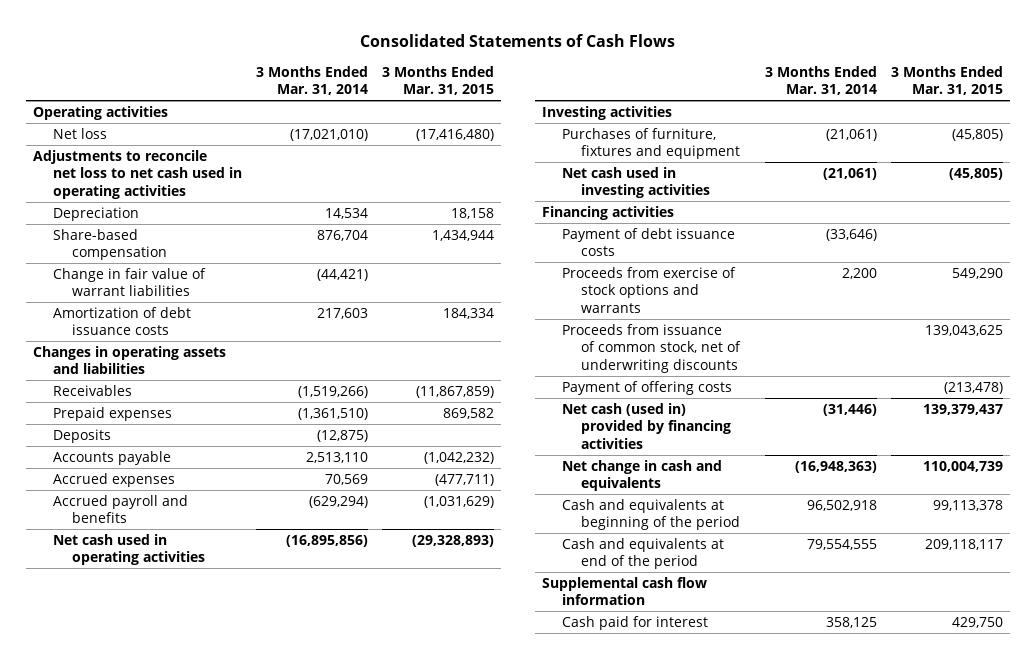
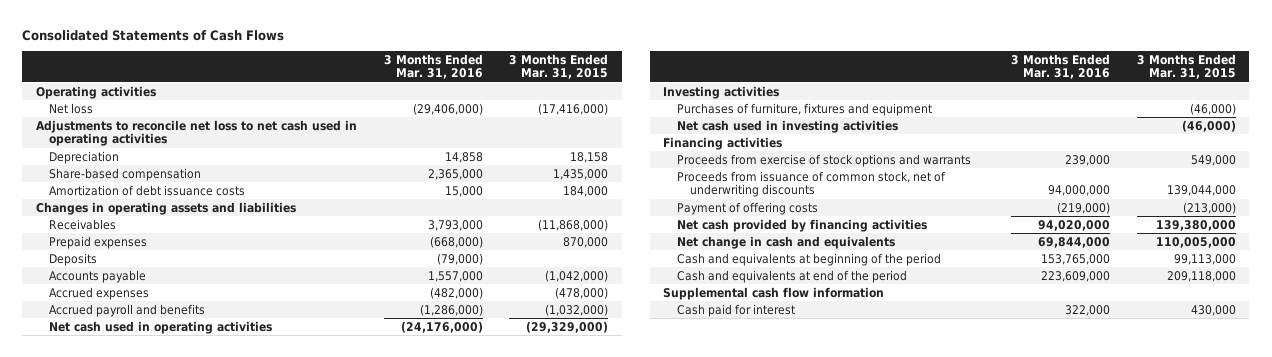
[255,65,368,96] 3 Months Ended Mar. 31, 2014 -> none
none -> [383,53,483,80] 3 Months Ended Mar. 31, 2016
[415,128,494,141] (17,416,480) -> [538,102,609,115] (17,416,000)
[52,267,206,297] Change in fair value of warrant liabilities -> none
[431,229,494,241] 1,434,944 -> [553,168,609,180] 1,435,000
[442,307,494,319] 184,334 -> [563,185,609,197] 184,000
[415,385,494,398] (11,867,859) -> [538,218,609,231] (11,868,000)
[442,407,494,419] 869,582 -> [563,236,609,248] 870,000
[423,451,494,464] (1,042,232) -> [545,269,609,282] (1,042,000)
[434,473,494,486] (477,711) -> [555,286,609,299] (478,000)
[423,495,494,508] (1,031,629) -> [545,303,609,316] (1,032,000)
[411,534,494,547] (29,328,893) -> [526,320,609,333] (29,329,000)
[951,128,1003,141] (45,805) -> [1189,102,1236,115] (46,000)
[948,167,1003,180] (45,805) -> [1181,119,1236,132] (46,000)
[561,227,735,257] Payment of debt issuance costs -> none
[951,267,1003,279] 549,290 -> [1190,154,1236,166] 549,000
[924,324,1003,336] 139,043,625 -> [1166,185,1236,197] 139,044,000
[943,381,1003,394] (213,478) -> [1182,201,1236,214] (213,000)
[561,402,732,449] Net cash (used in) provided by financing activities -> [676,218,927,232] Net cash provided by financing activities
[922,403,1003,415] 139,379,437 -> [1155,219,1236,231] 139,380,000
[922,460,1003,472] 110,004,739 -> [1155,236,1236,248] 110,005,000
[932,499,1003,511] 99,113,378 -> [1173,253,1236,265] 99,113,000
[924,538,1003,550] 209,118,117 -> [1166,270,1236,282] 209,118,000
[951,616,1003,628] 429,750 -> [1190,304,1236,316] 430,000

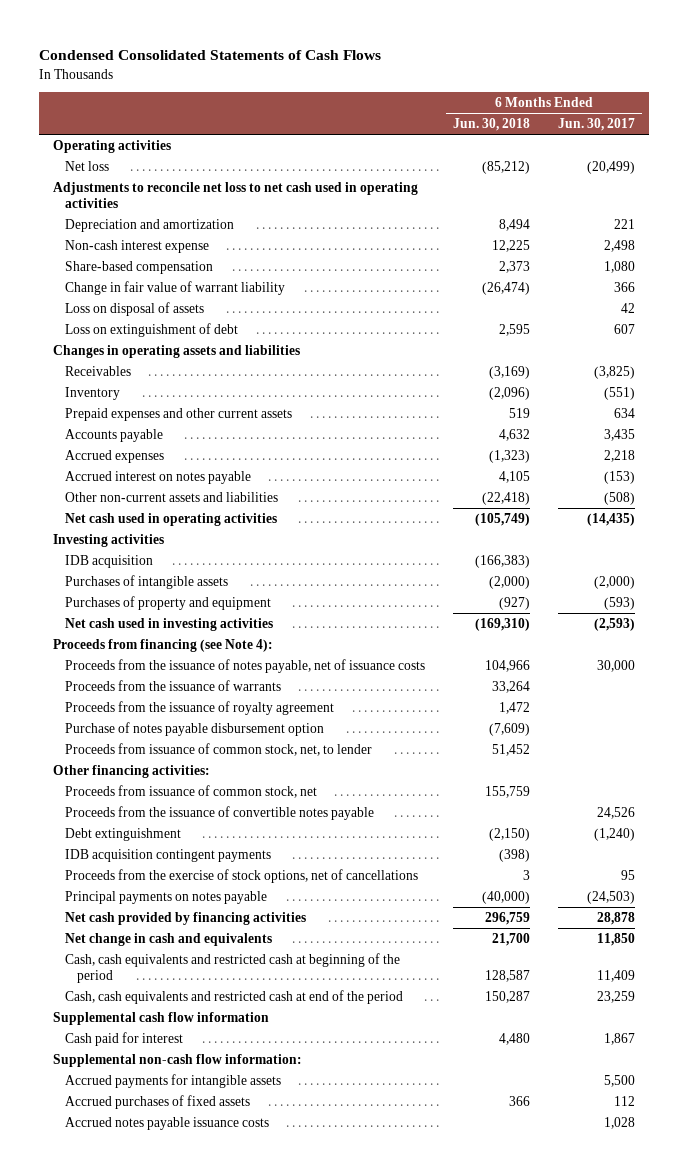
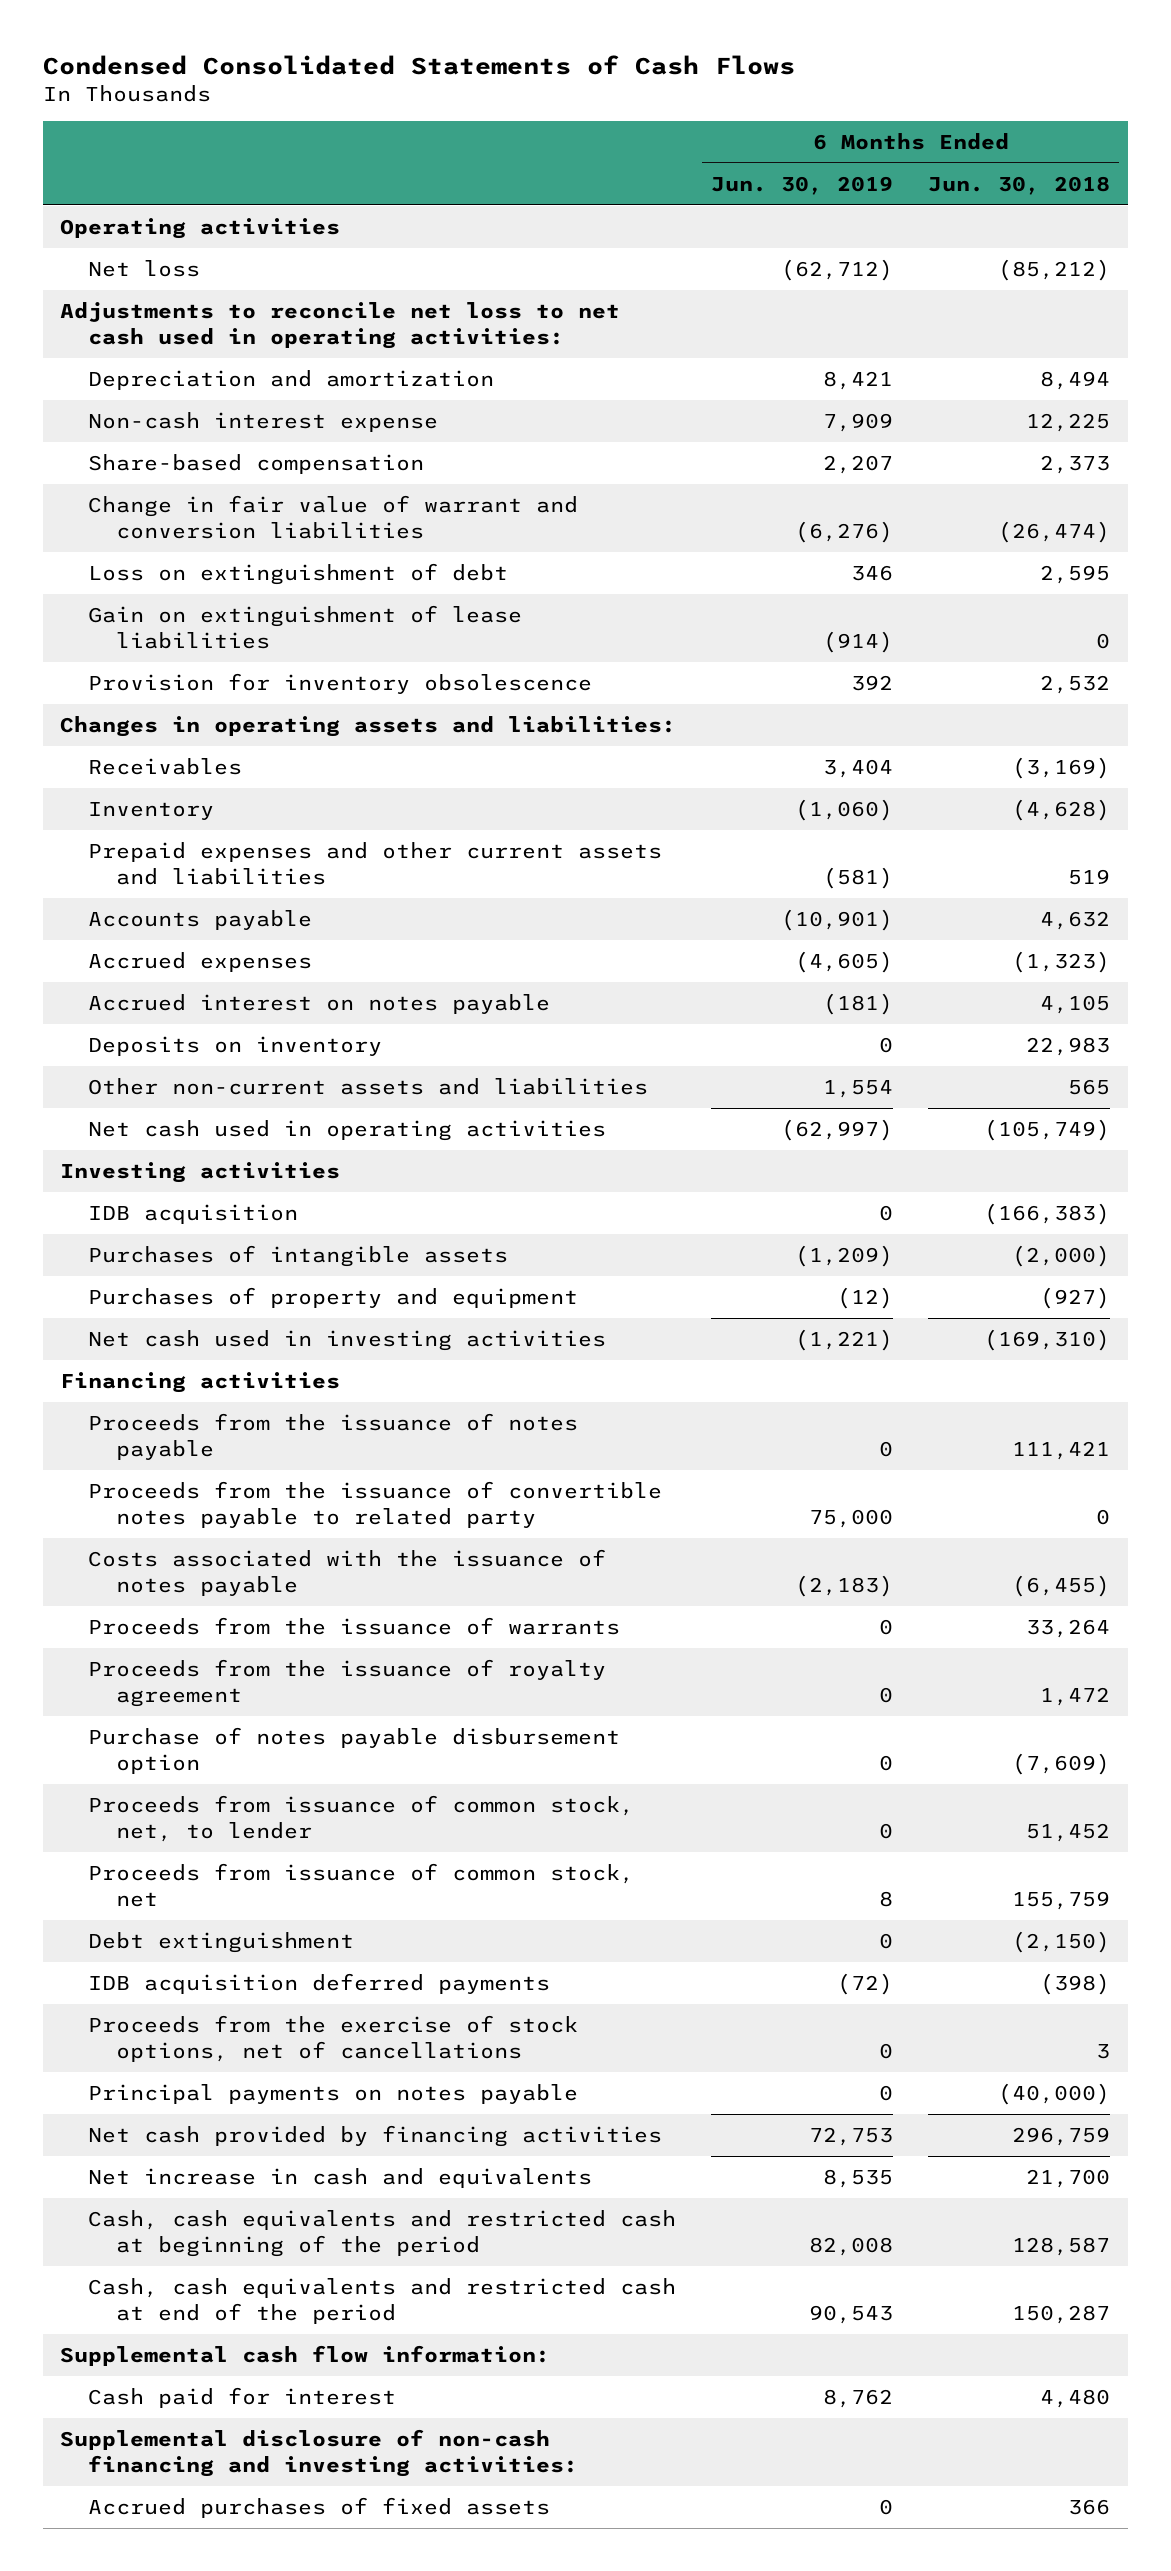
[557,118,635,132] Jun. 30, 2017 -> none
none -> [711,175,894,195] Jun. 30, 2019
[52,181,418,209] Adjustments to reconcile net loss to net cash used in operating activities -> [60,302,621,349] Adjustments to reconcile net loss to net cash used in operating activities:
[65,301,205,316] Loss on disposal of assets -> none
[65,280,286,295] Change in fair value of warrant liability -> [87,495,578,539] Change in fair value of warrant and conversion liabilities
none -> [87,605,522,649] Gain on extinguishment of lease liabilities
none -> [87,673,592,695] Provision for inventory obsolescence
[52,344,300,358] Changes in operating assets and liabilities -> [60,716,677,738] Changes in operating assets and liabilities:
[489,386,531,400] (2,096) -> [1012,799,1111,822] (4,628)
[65,407,293,421] Prepaid expenses and other current assets -> [87,842,662,885] Prepaid expenses and other current assets and liabilities
none -> [87,1036,382,1057] Deposits on inventory
[482,491,531,505] (22,418) -> [1068,1079,1111,1096] 565
[52,638,273,652] Proceeds from financing (see Note 4): -> none
none -> [60,1372,341,1394] Financing activities
[65,658,426,673] Proceeds from the issuance of notes payable, net of issuance costs -> [87,1413,578,1460] Proceeds from the issuance of notes payable
[485,659,531,672] 104,966 -> [1012,1440,1111,1460] 111,421
none -> [87,1481,662,1528] Proceeds from the issuance of convertible notes payable to related party
none -> [87,1549,606,1596] Costs associated with the issuance of notes payable
[52,764,210,778] Other financing activities: -> none
[65,805,375,820] Proceeds from the issuance of convertible notes payable -> none
[65,848,272,862] IDB acquisition contingent payments -> [87,1973,550,1995] IDB acquisition deferred payments
[65,932,273,946] Net change in cash and equivalents -> [87,2168,592,2189] Net increase in cash and equivalents
[52,1011,269,1025] Supplemental cash flow information -> [60,2345,551,2367] Supplemental cash flow information:
[65,1073,282,1088] Accrued payments for intangible assets -> none
[52,1053,302,1067] Supplemental non-cash flow information: -> [60,2429,578,2477] Supplemental disclosure of non-cash financing and investing activities:
[65,1116,270,1130] Accrued notes payable issuance costs -> none

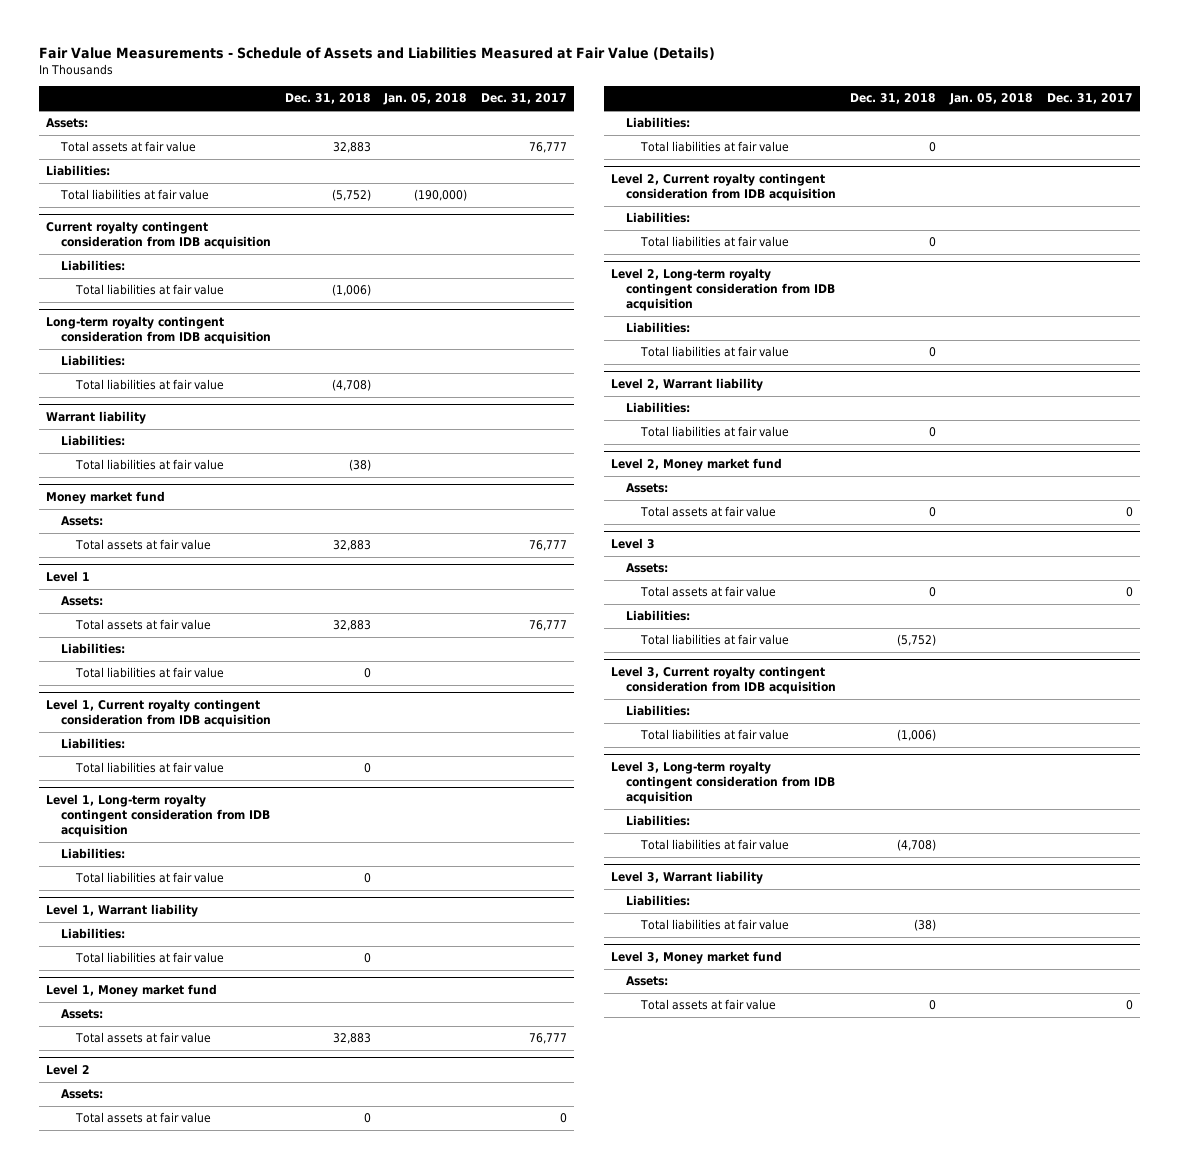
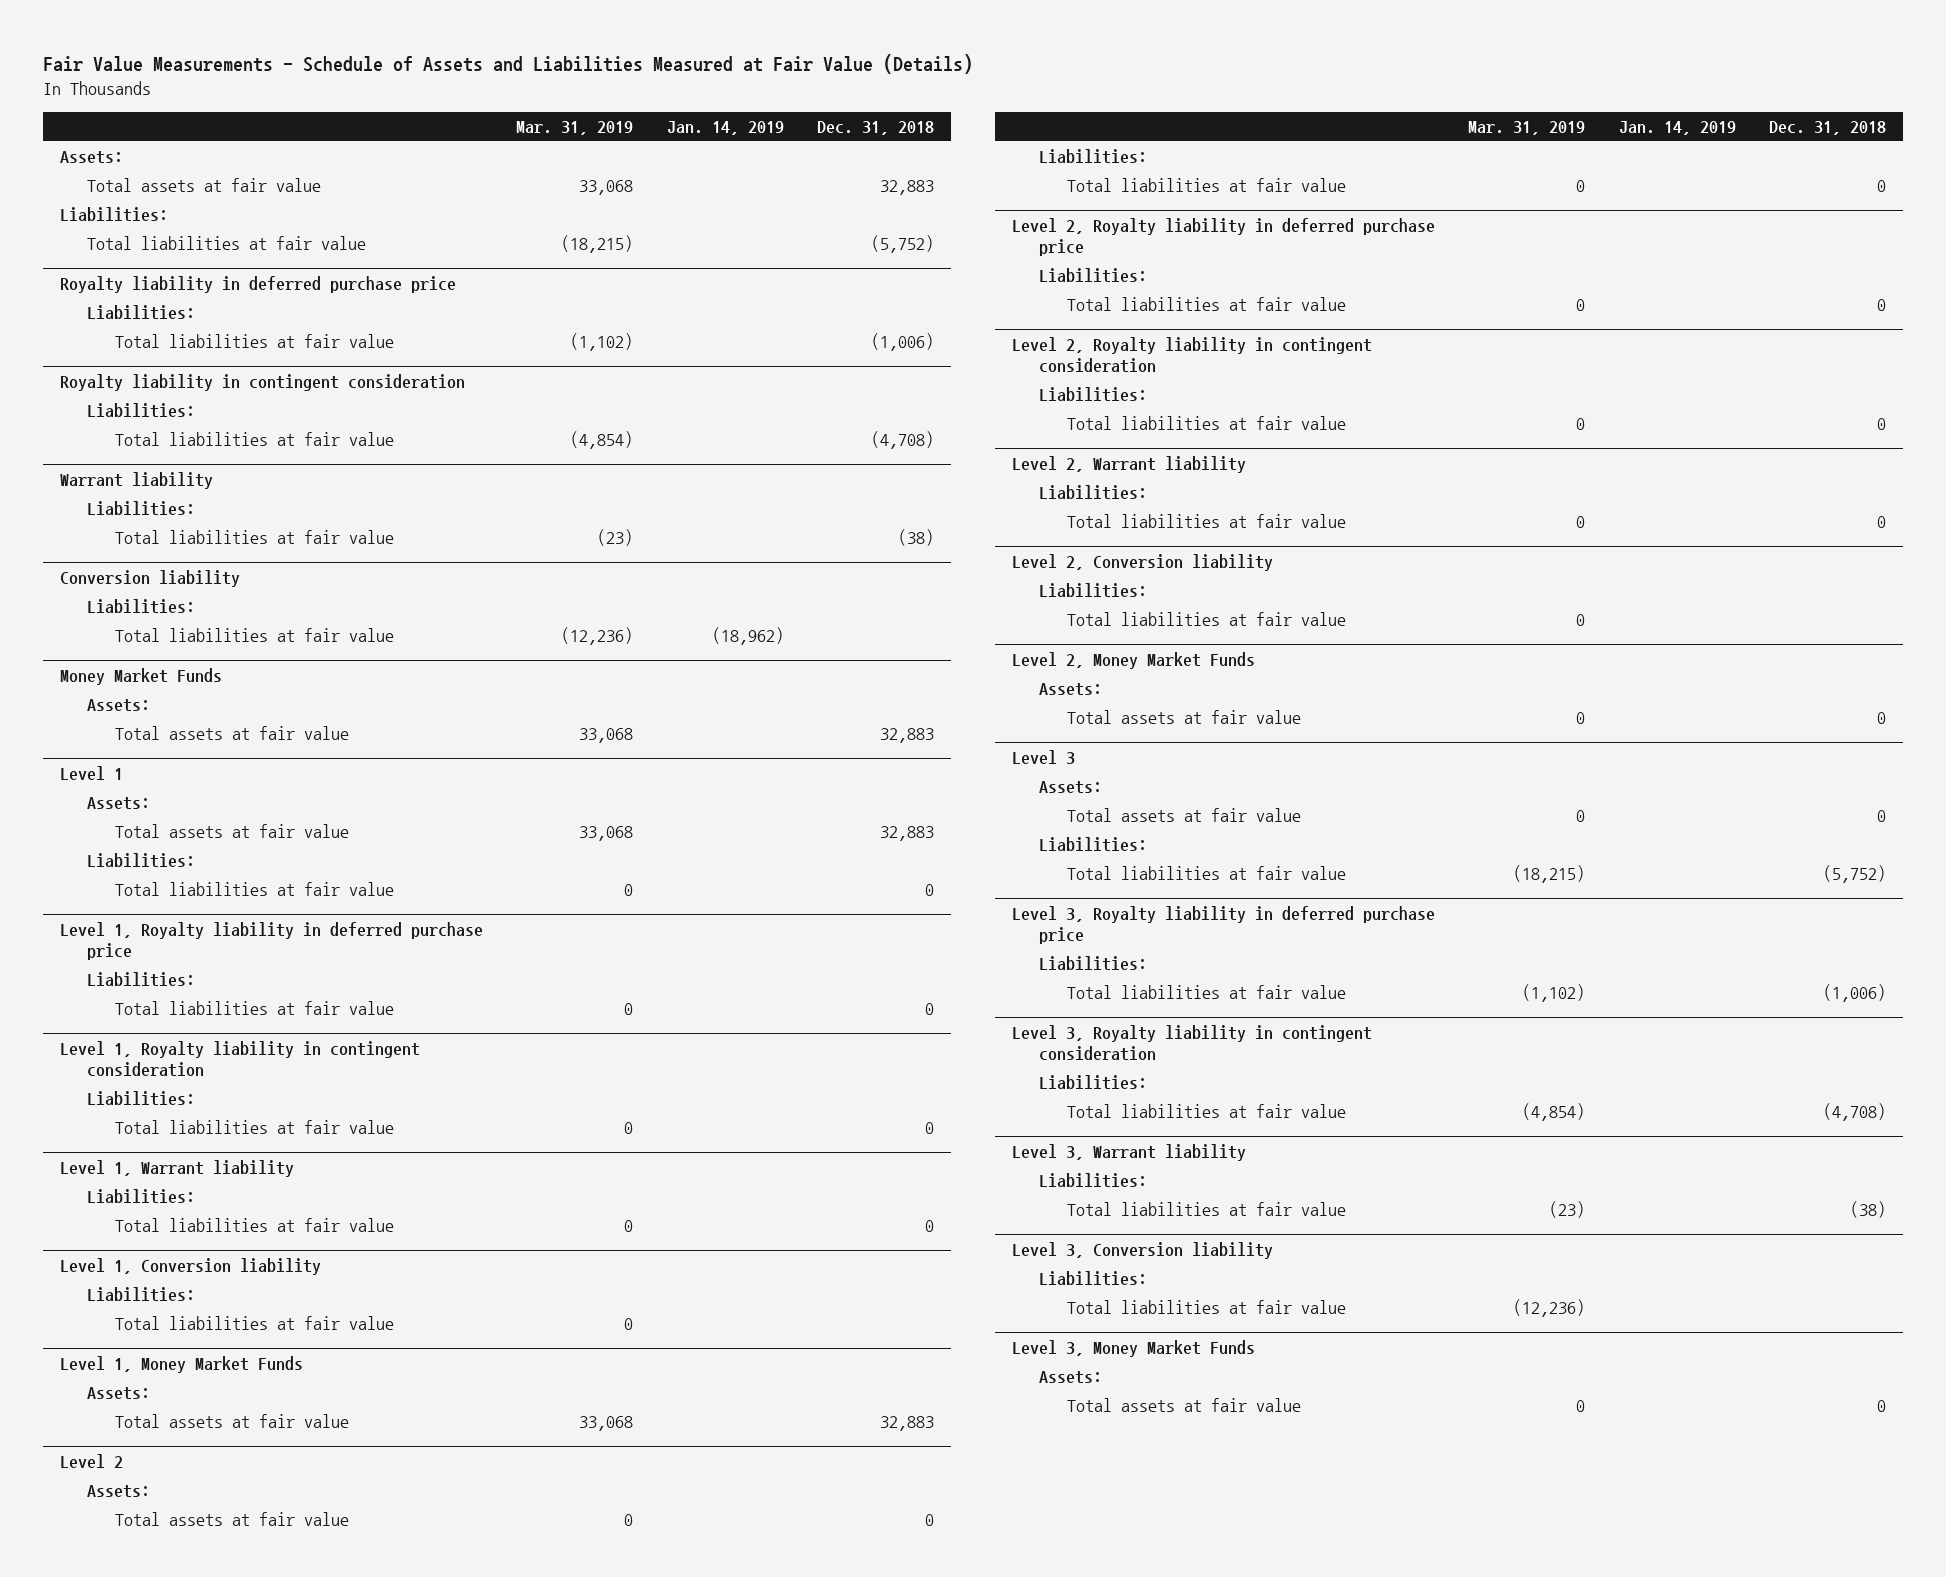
[383,93,468,106] Jan. 05, 2018 -> none
[481,93,568,105] Dec. 31, 2017 -> none
none -> [516,120,634,135] Mar. 31, 2019
none -> [666,120,784,135] Jan. 14, 2019
[45,221,271,250] Current royalty contingent consideration from IDB acquisition -> [59,275,456,293] Royalty liability in deferred purchase price
[45,316,271,345] Long-term royalty contingent consideration from IDB acquisition -> [59,373,465,391] Royalty liability in contingent consideration
none -> [59,569,240,587] Conversion liability
none -> [87,599,196,615] Liabilities:
none -> [115,628,395,643] Total liabilities at fair value
[45,491,165,505] Money market fund -> [59,667,222,685] Money Market Funds
[45,699,271,728] Level 1, Current royalty contingent consideration from IDB acquisition -> none
none -> [59,921,483,960] Level 1, Royalty liability in deferred purchase price
[45,794,270,838] Level 1, Long-term royalty contingent consideration from IDB acquisition -> none
none -> [59,1040,420,1077] Level 1, Royalty liability in contingent consideration
none -> [59,1257,321,1275] Level 1, Conversion liability
none -> [87,1287,196,1303] Liabilities:
none -> [115,1316,395,1331] Total liabilities at fair value
[45,984,217,998] Level 1, Money market fund -> [59,1355,303,1373] Level 1, Money Market Funds
[611,173,837,202] Level 2, Current royalty contingent consideration from IDB acquisition -> none
none -> [1011,217,1435,256] Level 2, Royalty liability in deferred purchase price
[611,268,836,312] Level 2, Long-term royalty contingent consideration from IDB acquisition -> none
none -> [1011,336,1372,373] Level 2, Royalty liability in contingent consideration
none -> [1011,553,1273,571] Level 2, Conversion liability
none -> [1039,583,1148,599] Liabilities:
none -> [1066,612,1346,627] Total liabilities at fair value
[611,458,783,472] Level 2, Money market fund -> [1011,651,1255,669] Level 2, Money Market Funds
[611,666,837,695] Level 3, Current royalty contingent consideration from IDB acquisition -> none
none -> [1011,905,1435,944] Level 3, Royalty liability in deferred purchase price
[611,761,836,805] Level 3, Long-term royalty contingent consideration from IDB acquisition -> none
none -> [1011,1024,1372,1061] Level 3, Royalty liability in contingent consideration
none -> [1011,1241,1273,1259] Level 3, Conversion liability
none -> [1039,1271,1148,1287] Liabilities:
none -> [1066,1300,1346,1315] Total liabilities at fair value
[611,951,783,965] Level 3, Money market fund -> [1011,1339,1255,1357] Level 3, Money Market Funds

